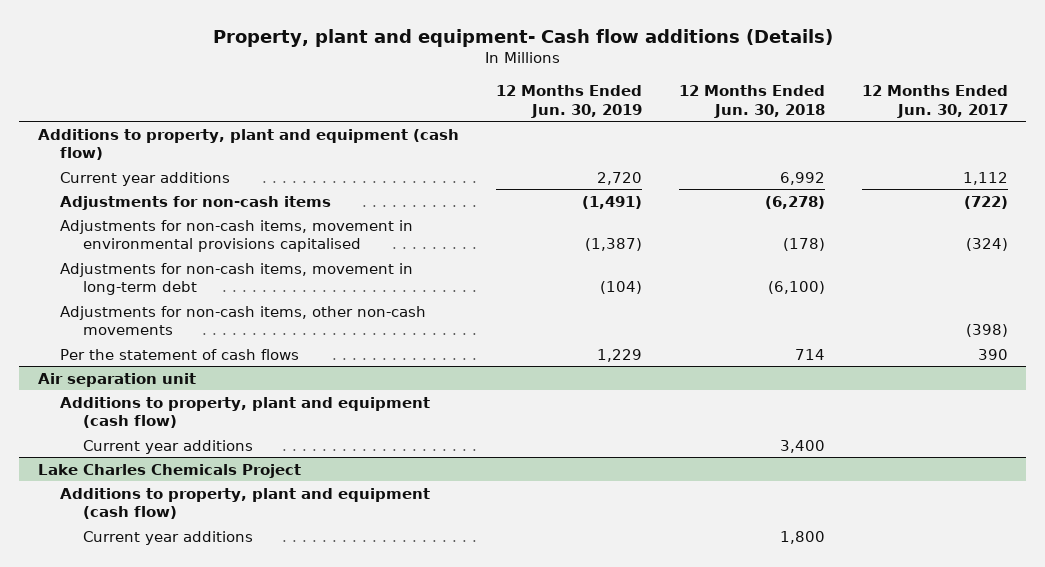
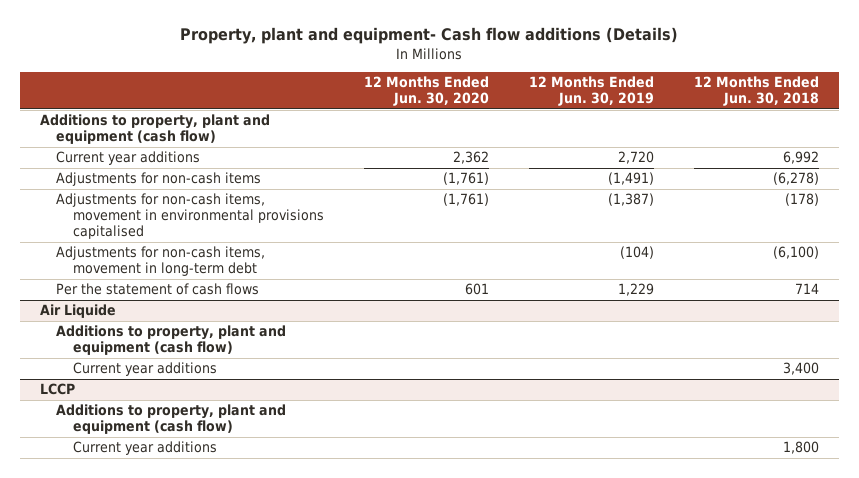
[861,84,1008,118] 12 Months Ended Jun. 30, 2017 -> none
none -> [363,76,489,107] 12 Months Ended Jun. 30, 2020
[60,305,427,336] Adjustments for non-cash items, other non-cash movements -> none
[37,372,196,387] Air separation unit -> [39,304,116,319] Air Liquide
[37,463,301,478] Lake Charles Chemicals Project -> [39,383,75,396] LCCP

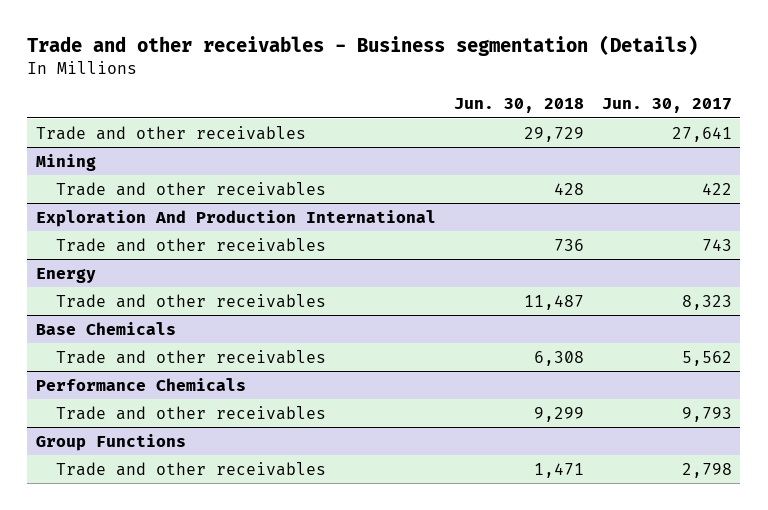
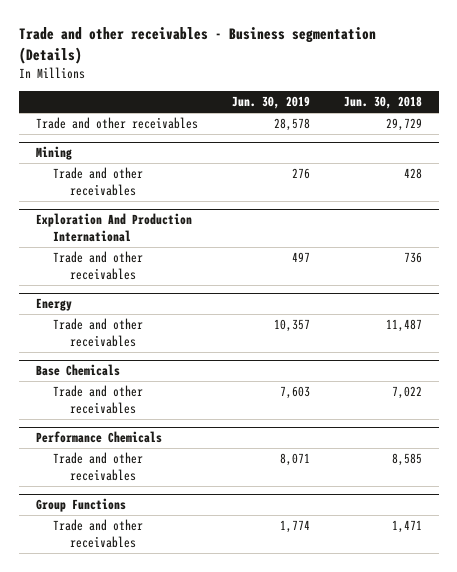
[601,98,732,114] Jun. 30, 2017 -> none
none -> [231,96,310,110] Jun. 30, 2019
[533,350,584,366] 6,308 -> [391,386,422,400] 7,022
[533,406,584,422] 9,299 -> [391,453,422,467] 8,585

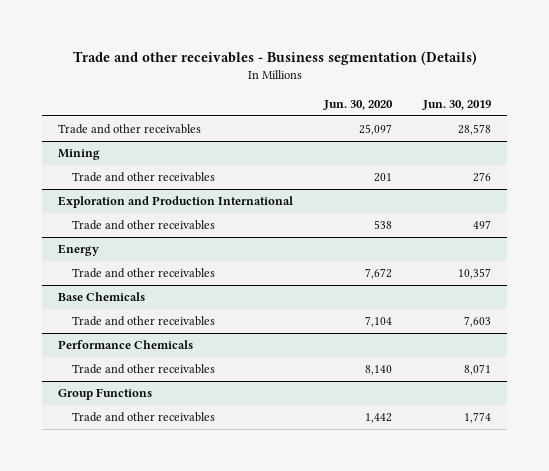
[343,96,422,110] Jun. 30, 2018 -> none
none -> [323,99,394,110] Jun. 30, 2020
[35,213,192,243] Exploration And Production International -> [57,196,293,209] Exploration and Production International

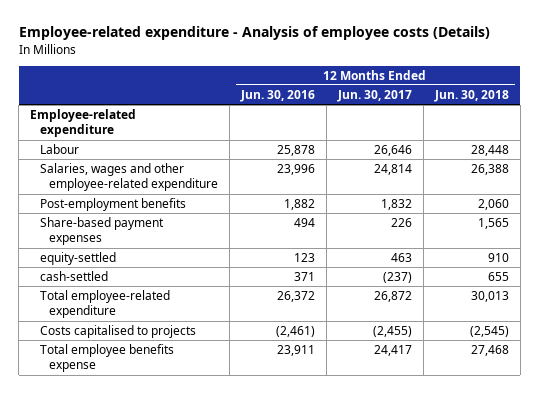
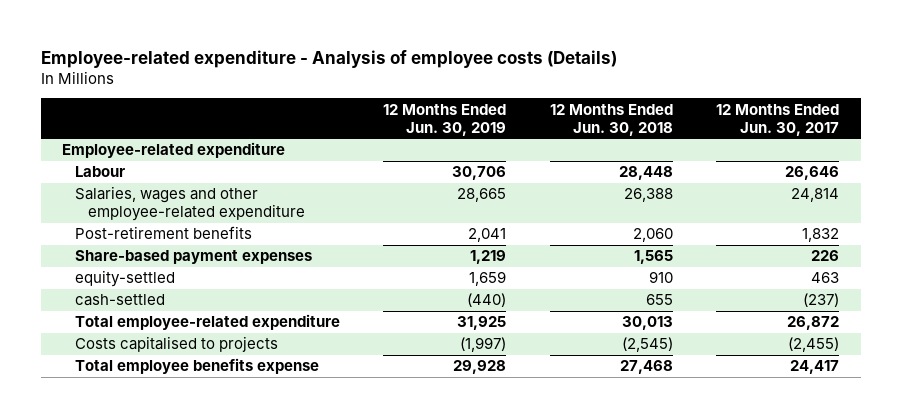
[240,89,316,102] Jun. 30, 2016 -> none
none -> [383,103,507,136] 12 Months Ended Jun. 30, 2019
[39,197,186,211] Post-employment benefits -> [74,226,252,240] Post-retirement benefits

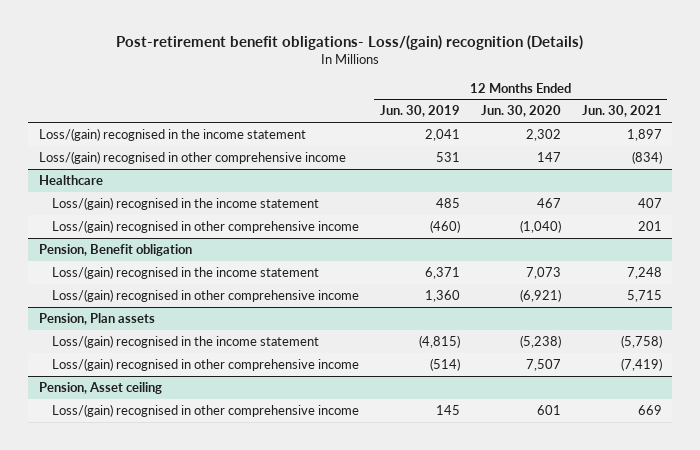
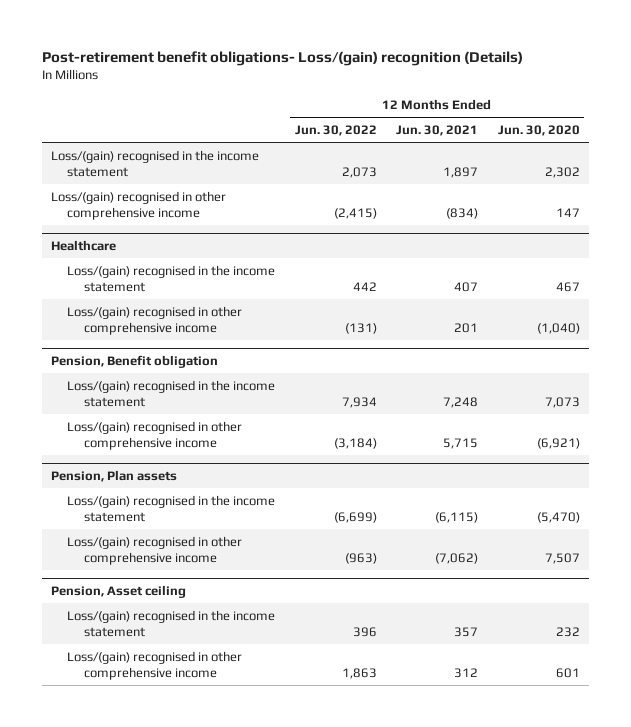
[379,105,460,118] Jun. 30, 2019 -> none
none -> [294,124,377,136] Jun. 30, 2022
[519,334,561,348] (5,238) -> [536,512,580,524] (5,470)
[620,334,662,348] (5,758) -> [435,512,479,524] (6,115)
[620,357,662,371] (7,419) -> [435,553,479,565] (7,062)
none -> [67,609,276,638] Loss/(gain) recognised in the income statement
[637,404,662,415] 669 -> [454,668,479,679] 312

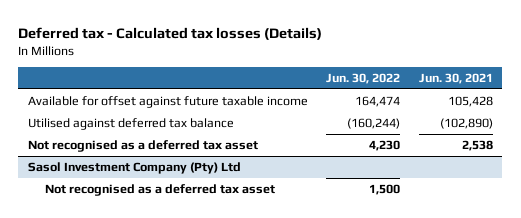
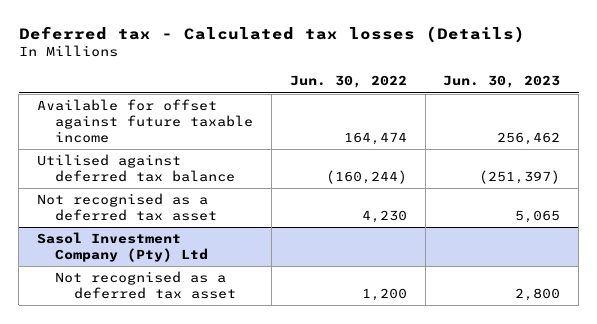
[418,72,493,84] Jun. 30, 2021 -> none
none -> [443,75,561,89] Jun. 30, 2023
[369,183,401,195] 1,500 -> [361,288,407,302] 1,200

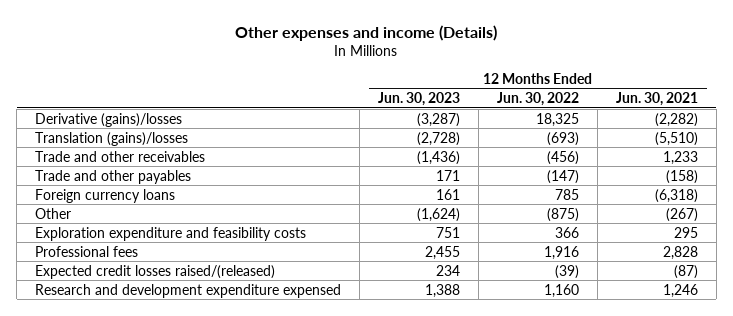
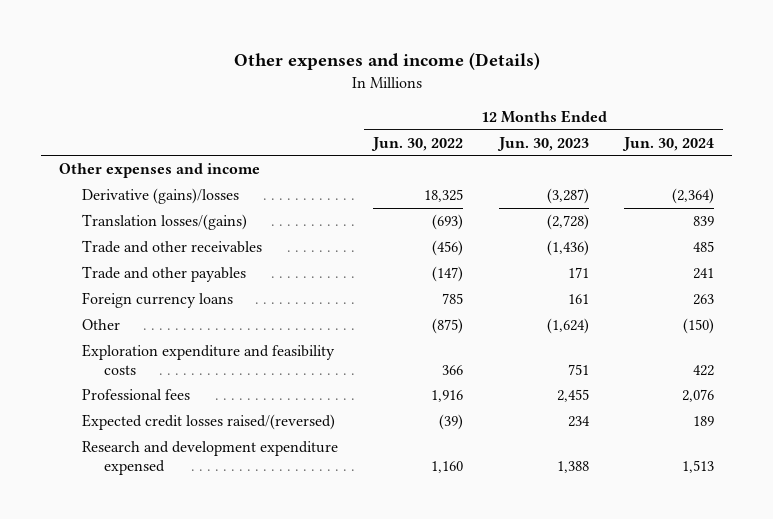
[615,92,698,107] Jun. 30, 2021 -> none
none -> [622,136,715,151] Jun. 30, 2024
none -> [59,163,261,179] Other expenses and income
[35,131,189,146] Translation (gains)/losses -> [81,214,247,231] Translation losses/(gains)
[35,264,276,279] Expected credit losses raised/(released) -> [81,414,335,431] Expected credit losses raised/(reversed)

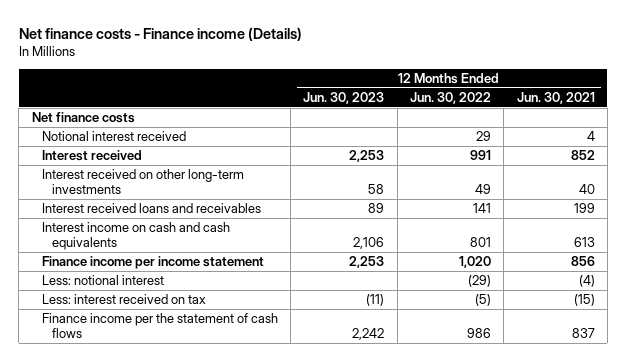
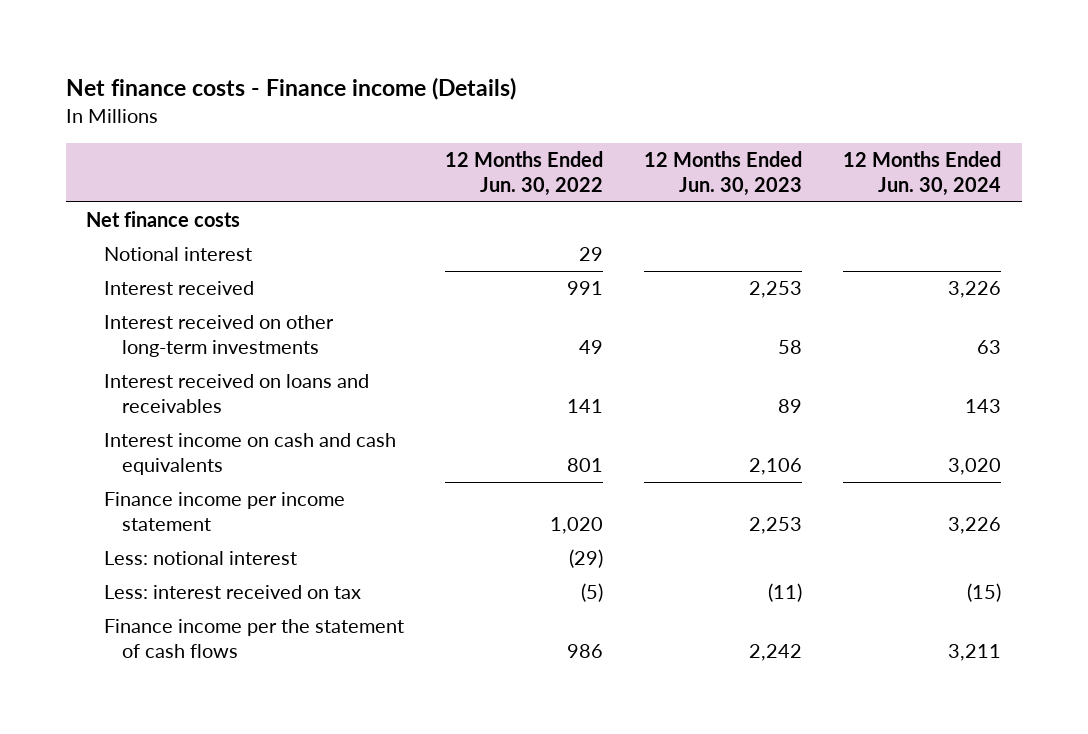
[516,91,595,104] Jun. 30, 2021 -> none
none -> [843,150,1002,197] 12 Months Ended Jun. 30, 2024
[41,131,186,142] Notional interest received -> [103,246,252,261] Notional interest
[41,203,261,214] Interest received loans and receivables -> [103,373,369,414] Interest received on loans and receivables

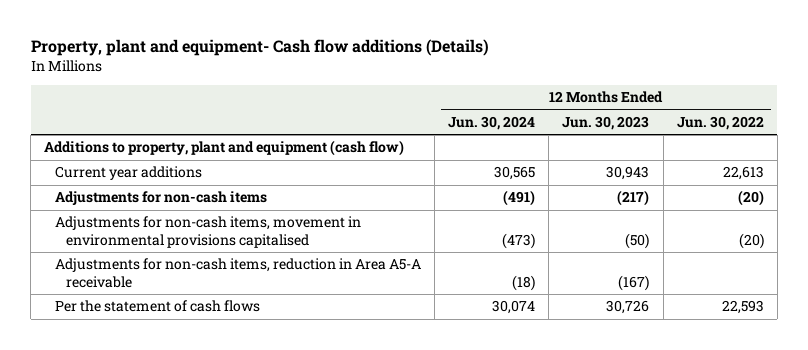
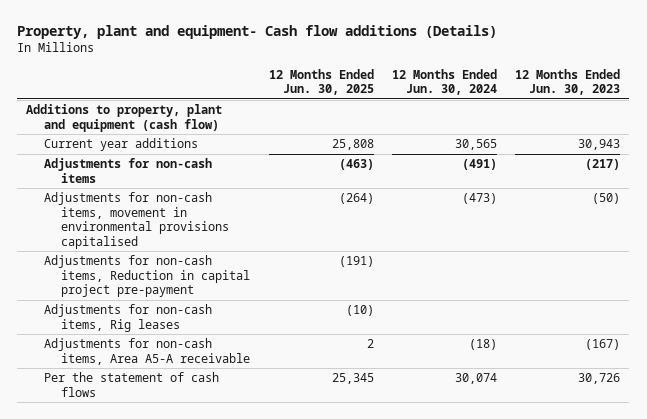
[676,115,764,130] Jun. 30, 2022 -> none
none -> [268,68,374,96] 12 Months Ended Jun. 30, 2025
none -> [43,255,251,298] Adjustments for non-cash items, Reduction in capital project pre-payment
none -> [43,304,212,332] Adjustments for non-cash items, Rig leases
[54,258,421,288] Adjustments for non-cash items, reduction in Area A5-A receivable -> [43,338,251,365] Adjustments for non-cash items, Area A5-A receivable

